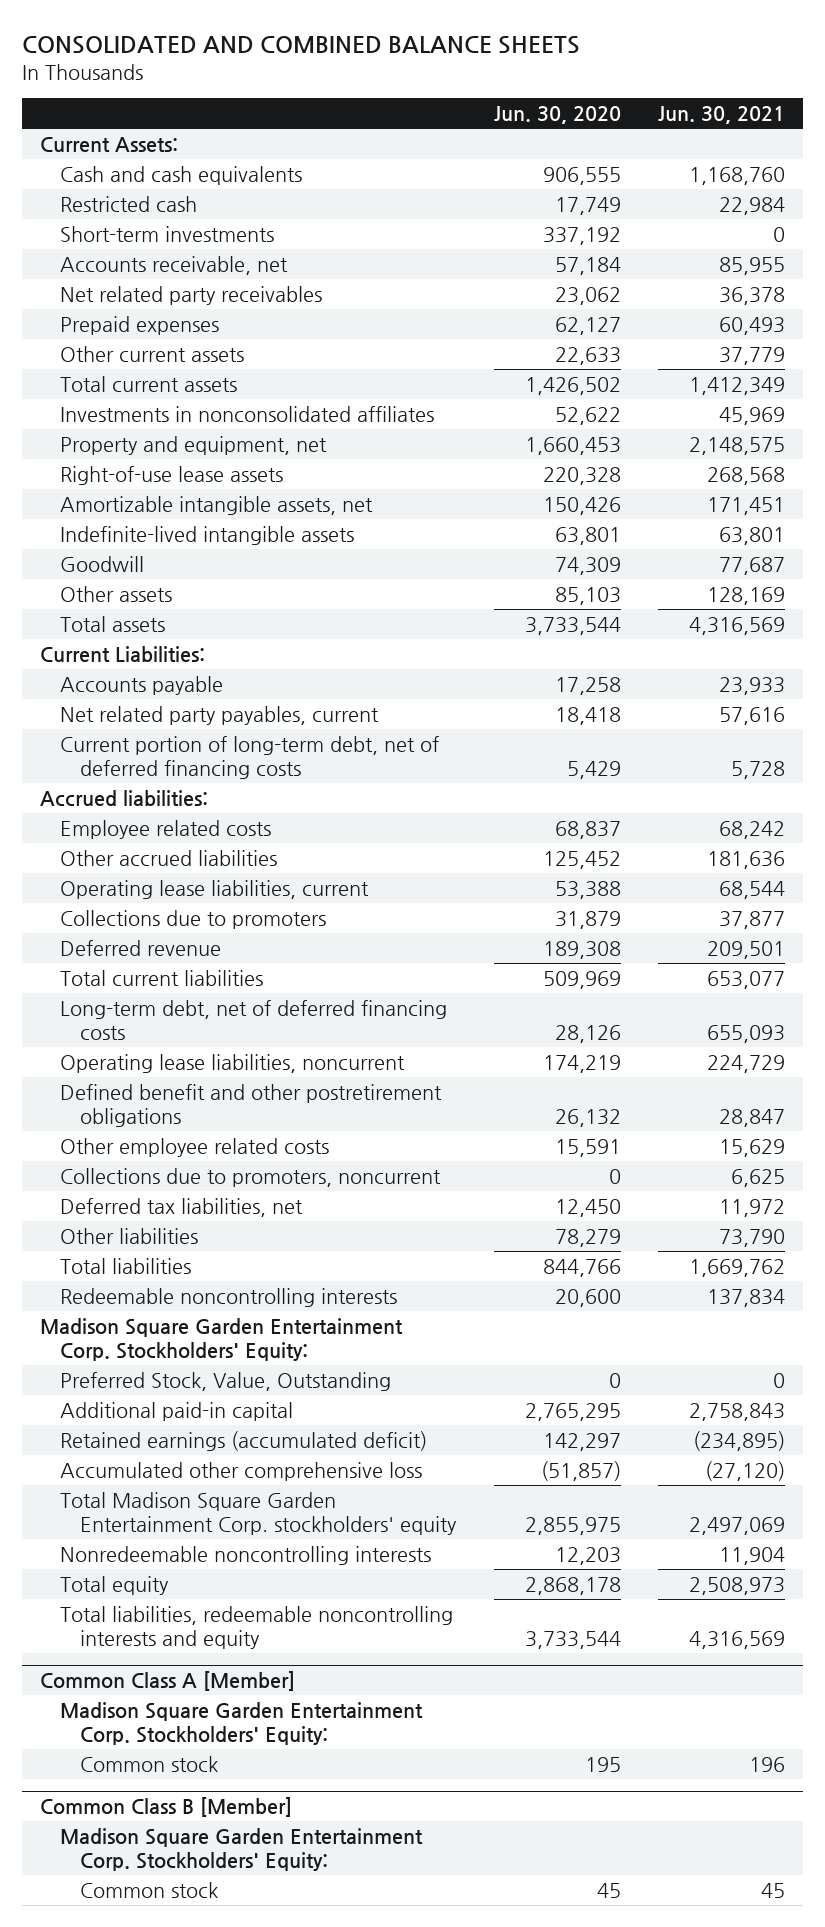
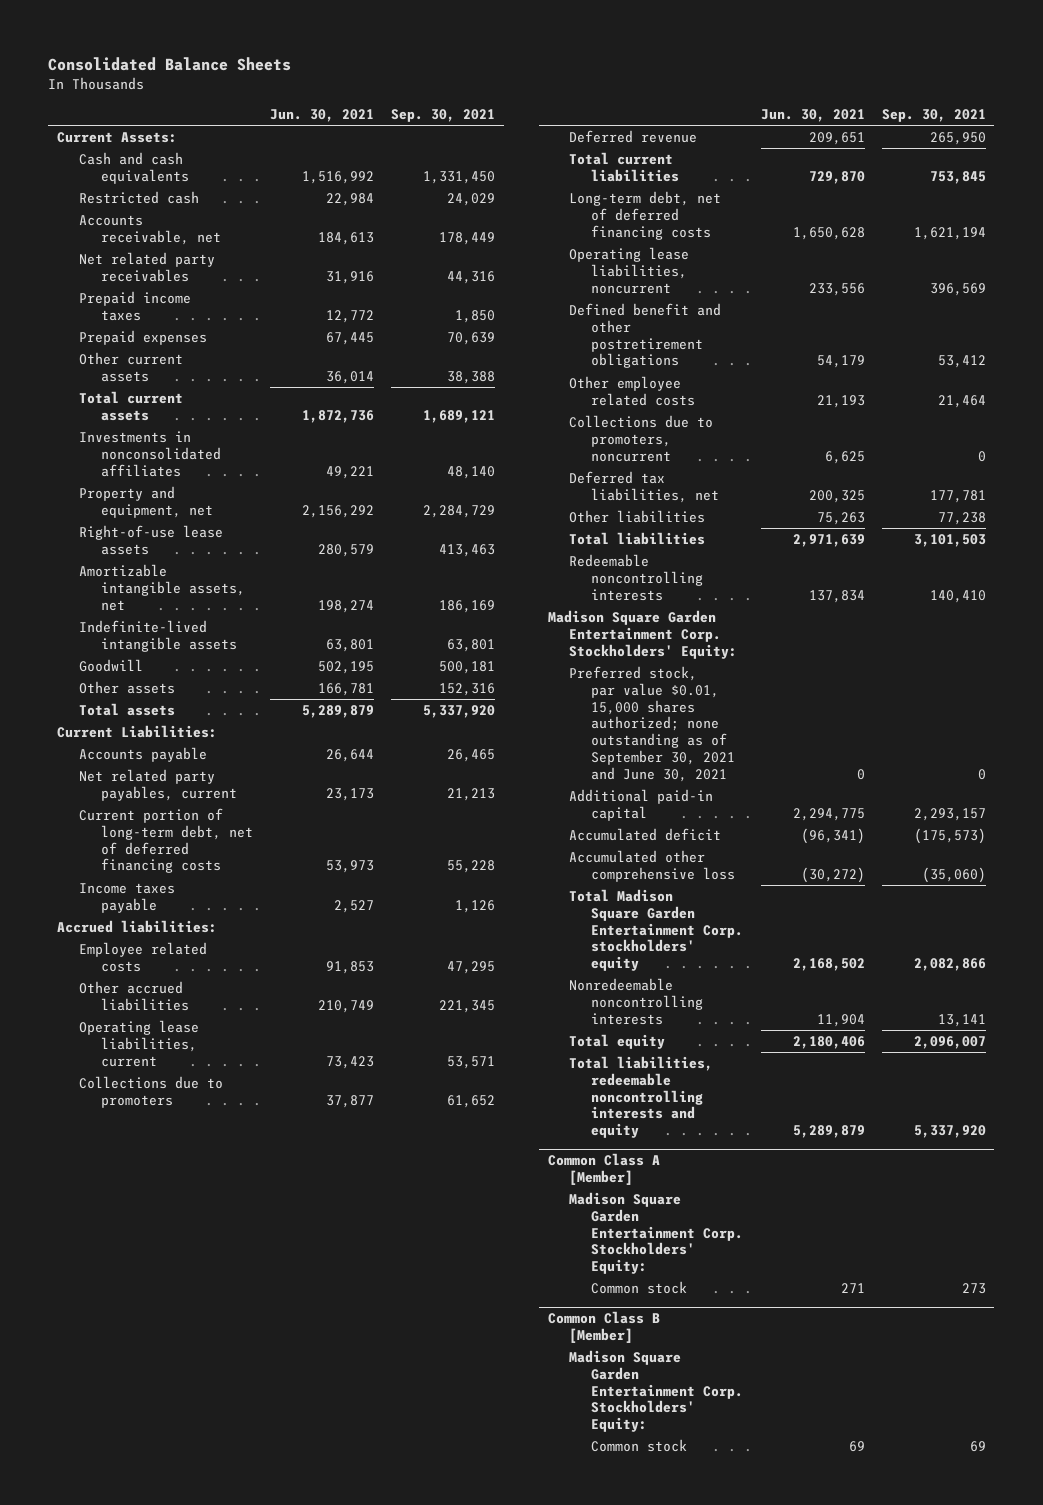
[21,36,580,55] CONSOLIDATED AND COMBINED BALANCE SHEETS -> [48,57,292,72] Consolidated Balance Sheets
[493,106,621,125] Jun. 30, 2020 -> none
none -> [391,109,496,123] Sep. 30, 2021
[688,166,785,185] 1,168,760 -> [301,170,374,184] 1,516,992
[60,225,275,242] Short-term investments -> none
[718,256,785,275] 85,955 -> [317,231,374,245] 184,613
[718,286,785,305] 36,378 -> [325,270,374,284] 31,916
none -> [78,291,191,321] Prepaid income taxes
[718,316,785,335] 60,493 -> [325,332,374,346] 67,445
[718,346,785,365] 37,779 -> [325,370,374,384] 36,014
[688,376,785,395] 1,412,349 -> [301,409,374,423] 1,872,736
[718,406,785,425] 45,969 -> [325,465,374,479] 49,221
[688,436,785,455] 2,148,575 -> [301,504,374,518] 2,156,292
[706,466,785,485] 268,568 -> [317,543,374,557] 280,579
[706,496,785,515] 171,451 -> [317,599,374,613] 198,274
[718,556,785,575] 77,687 -> [317,661,374,675] 502,195
[706,586,785,605] 128,169 -> [317,683,374,697] 166,781
[688,616,785,635] 4,316,569 -> [301,705,374,719] 5,289,879
[718,676,785,695] 23,933 -> [325,749,374,763] 26,644
[718,706,785,725] 57,616 -> [325,787,374,801] 23,173
[730,761,785,780] 5,728 -> [325,860,374,874] 53,973
none -> [78,883,175,913] Income taxes payable
[718,820,785,839] 68,242 -> [325,960,374,974] 91,853
[706,850,785,869] 181,636 -> [317,999,374,1013] 210,749
[718,880,785,899] 68,544 -> [325,1055,374,1069] 73,423
[706,940,785,959] 209,501 -> [808,132,865,146] 209,651
[706,970,785,989] 653,077 -> [808,170,865,184] 729,870
[706,1025,785,1044] 655,093 -> [792,226,865,240] 1,650,628
[706,1054,785,1073] 224,729 -> [808,282,865,296] 233,556
[718,1109,785,1128] 28,847 -> [816,355,865,369] 54,179
[718,1138,785,1157] 15,629 -> [816,394,865,408] 21,193
[718,1198,785,1217] 11,972 -> [808,489,865,503] 200,325
[718,1228,785,1247] 73,790 -> [816,512,865,526] 75,263
[688,1258,785,1277] 1,669,762 -> [792,534,865,548] 2,971,639
[60,1371,392,1391] Preferred Stock, Value, Outstanding -> [569,666,736,782] Preferred stock, par value $0.01, 15,000 shares authorized; none outstanding as of September 30, 2021 and June 30, 2021
[688,1402,785,1421] 2,758,843 -> [792,807,865,821] 2,294,775
[60,1430,428,1451] Retained earnings (accumulated deficit) -> [569,828,722,842] Accumulated deficit
[692,1430,785,1451] (234,895) -> [800,828,865,845] (96,341)
[704,1460,785,1481] (27,120) -> [800,866,865,883] (30,272)
[688,1517,785,1536] 2,497,069 -> [792,958,865,972] 2,168,502
[688,1576,785,1595] 2,508,973 -> [792,1036,865,1050] 2,180,406
[688,1631,785,1650] 4,316,569 -> [792,1125,865,1139] 5,289,879
[748,1756,785,1772] 196 -> [840,1283,865,1294] 271
[760,1882,785,1898] 45 -> [848,1441,865,1453] 69

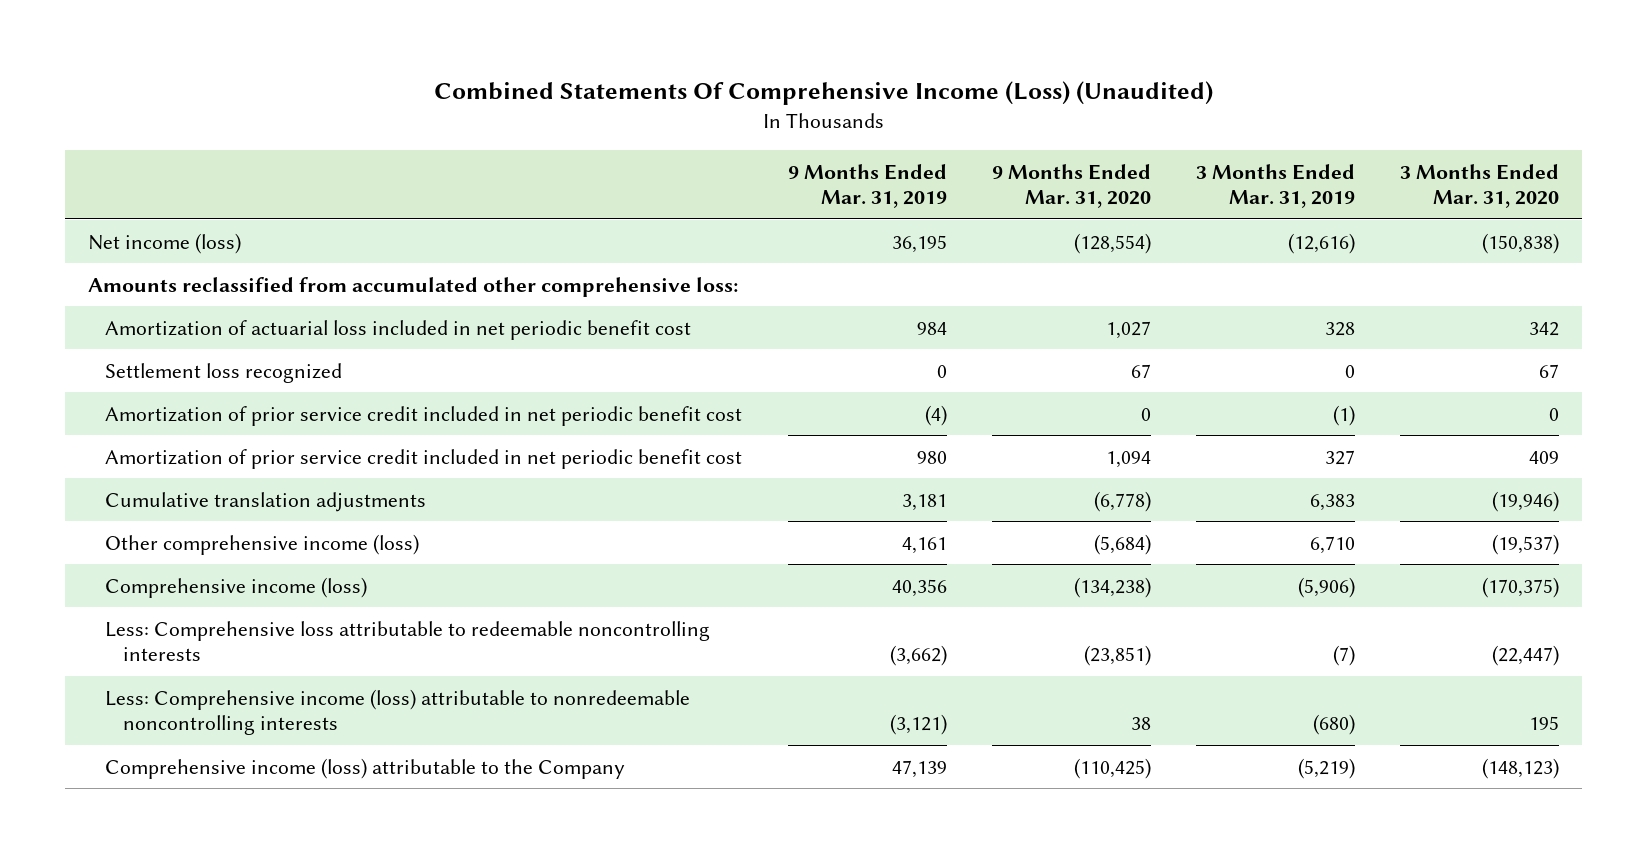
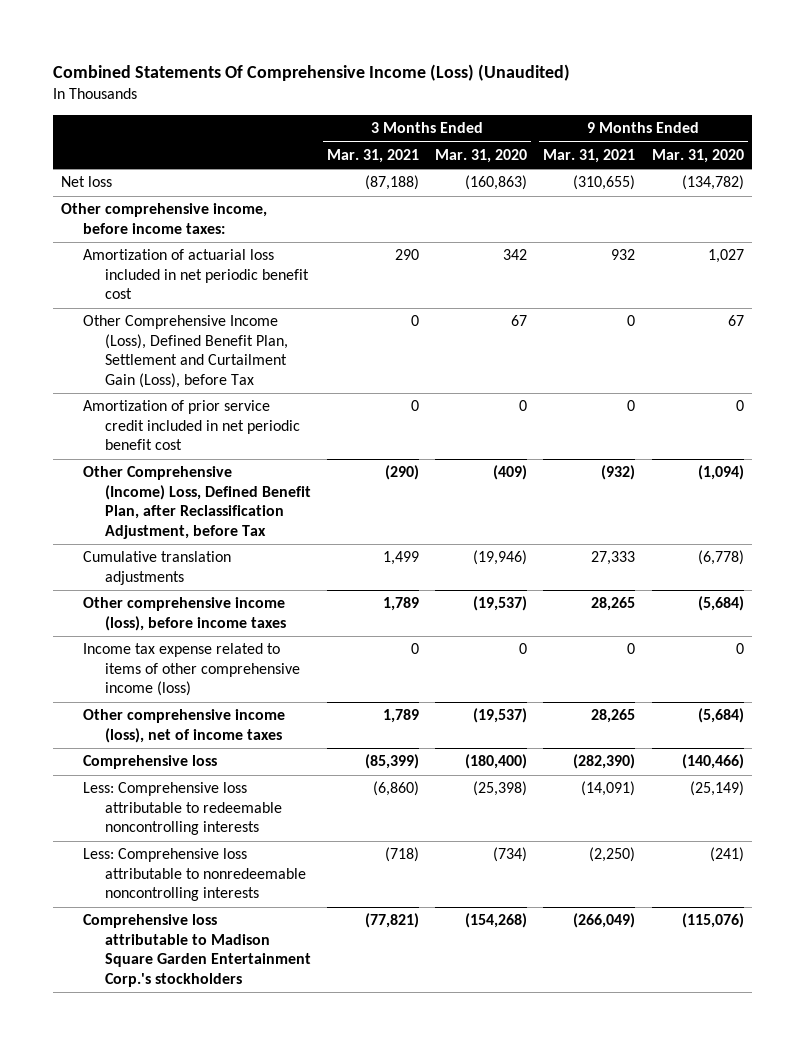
[787,163,947,209] 9 Months Ended Mar. 31, 2019 -> none
[1196,163,1356,209] 3 Months Ended Mar. 31, 2019 -> none
none -> [326,148,419,163] Mar. 31, 2021
none -> [543,148,636,163] Mar. 31, 2021
[87,276,738,297] Amounts reclassified from accumulated other comprehensive loss: -> none
[87,232,241,254] Net income (loss) -> [61,176,113,188] Net loss
[1073,232,1151,254] (128,554) -> [681,175,744,191] (134,782)
[1482,232,1560,254] (150,838) -> [465,175,528,191] (160,863)
none -> [61,203,268,234] Other comprehensive income, before income taxes:
[105,362,343,383] Settlement loss recognized -> [83,315,288,388] Other Comprehensive Income (Loss), Defined Benefit Plan, Settlement and Curtailment Gain (Loss), before Tax
[105,448,743,469] Amortization of prior service credit included in net periodic benefit cost -> none
none -> [83,466,311,539] Other Comprehensive (Income) Loss, Defined Benefit Plan, after Reclassification Adjustment, before Tax
none -> [83,597,286,631] Other comprehensive income (loss), before income taxes
none -> [83,643,300,697] Income tax expense related to items of other comprehensive income (loss)
[105,533,420,555] Other comprehensive income (loss) -> [83,709,286,743] Other comprehensive income (loss), net of income taxes
[105,576,368,598] Comprehensive income (loss) -> [83,755,218,770] Comprehensive loss
[1073,576,1151,598] (134,238) -> [681,754,744,770] (140,466)
[1482,576,1560,598] (170,375) -> [465,754,528,770] (180,400)
[1083,645,1151,667] (23,851) -> [689,781,744,797] (25,149)
[1492,645,1560,667] (22,447) -> [473,781,528,797] (25,398)
[105,688,691,736] Less: Comprehensive income (loss) attributable to nonredeemable noncontrolling interests -> [83,848,306,902] Less: Comprehensive loss attributable to nonredeemable noncontrolling interests
[1130,717,1151,731] 38 -> [709,847,744,863] (241)
[1529,716,1560,731] 195 -> [493,847,528,863] (734)
[105,757,626,779] Comprehensive income (loss) attributable to the Company -> [83,914,311,987] Comprehensive loss attributable to Madison Square Garden Entertainment Corp.'s stockholders
[1073,757,1151,779] (110,425) -> [681,913,744,929] (115,076)
[1482,757,1560,779] (148,123) -> [465,913,528,929] (154,268)

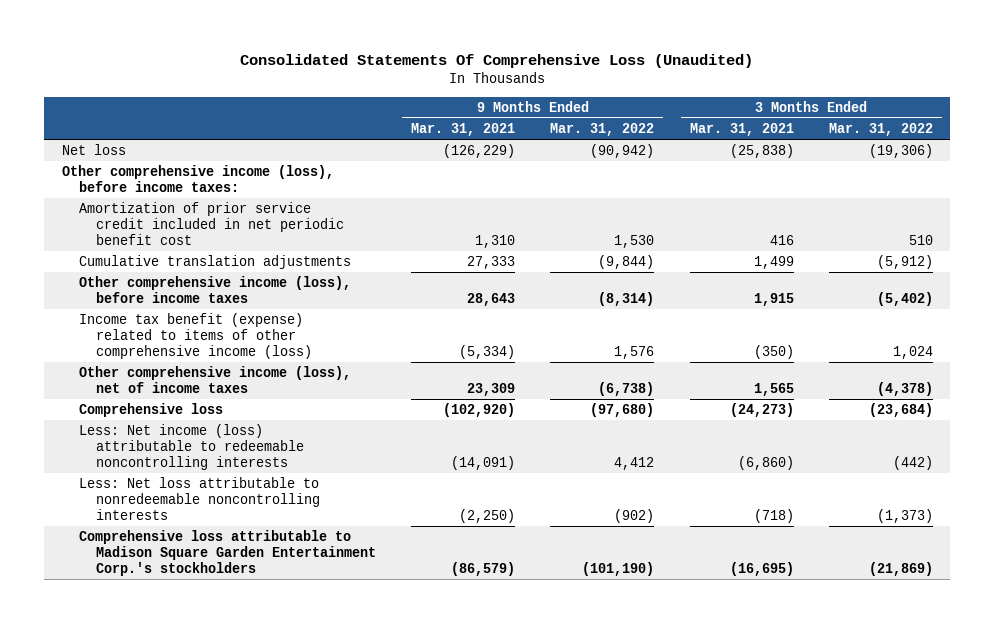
[53,63,571,81] Combined Statements Of Comprehensive Income (Loss) (Unaudited) -> [240,54,754,69] Consolidated Statements Of Comprehensive Loss (Unaudited)
[435,148,528,163] Mar. 31, 2020 -> none
[651,148,744,163] Mar. 31, 2020 -> none
none -> [550,122,655,136] Mar. 31, 2022
none -> [828,122,933,136] Mar. 31, 2022
[83,249,309,300] Amortization of actuarial loss included in net periodic benefit cost -> none
[83,315,288,388] Other Comprehensive Income (Loss), Defined Benefit Plan, Settlement and Curtailment Gain (Loss), before Tax -> none
[83,466,311,539] Other Comprehensive (Income) Loss, Defined Benefit Plan, after Reclassification Adjustment, before Tax -> none
[364,175,419,191] (87,188) -> [729,144,794,159] (25,838)
[573,175,636,191] (310,655) -> [443,144,516,159] (126,229)
[61,203,268,234] Other comprehensive income, before income taxes: -> [62,165,335,193] Other comprehensive income (loss), before income taxes:
[410,400,419,412] 0 -> [769,235,794,246] 416
[627,400,636,412] 0 -> [475,235,516,249] 1,310
[382,597,419,612] 1,789 -> [753,293,794,307] 1,915
[591,597,636,612] 28,265 -> [467,293,516,307] 28,643
[83,643,300,697] Income tax expense related to items of other comprehensive income (loss) -> [79,313,313,360] Income tax benefit (expense) related to items of other comprehensive income (loss)
[410,643,419,655] 0 -> [753,345,794,360] (350)
[627,643,636,655] 0 -> [459,345,516,360] (5,334)
[382,709,419,724] 1,789 -> [753,383,794,397] 1,565
[591,709,636,724] 28,265 -> [467,383,516,397] 23,309
[364,754,419,770] (85,399) -> [729,403,794,418] (24,273)
[573,754,636,770] (282,390) -> [443,403,516,418] (102,920)
[83,782,282,836] Less: Comprehensive loss attributable to redeemable noncontrolling interests -> [79,424,305,471] Less: Net income (loss) attributable to redeemable noncontrolling interests
[83,848,306,902] Less: Comprehensive loss attributable to nonredeemable noncontrolling interests -> [79,477,321,521] Less: Net loss attributable to nonredeemable noncontrolling interests
[364,913,419,929] (77,821) -> [729,562,794,577] (16,695)
[573,913,636,929] (266,049) -> [451,562,516,577] (86,579)

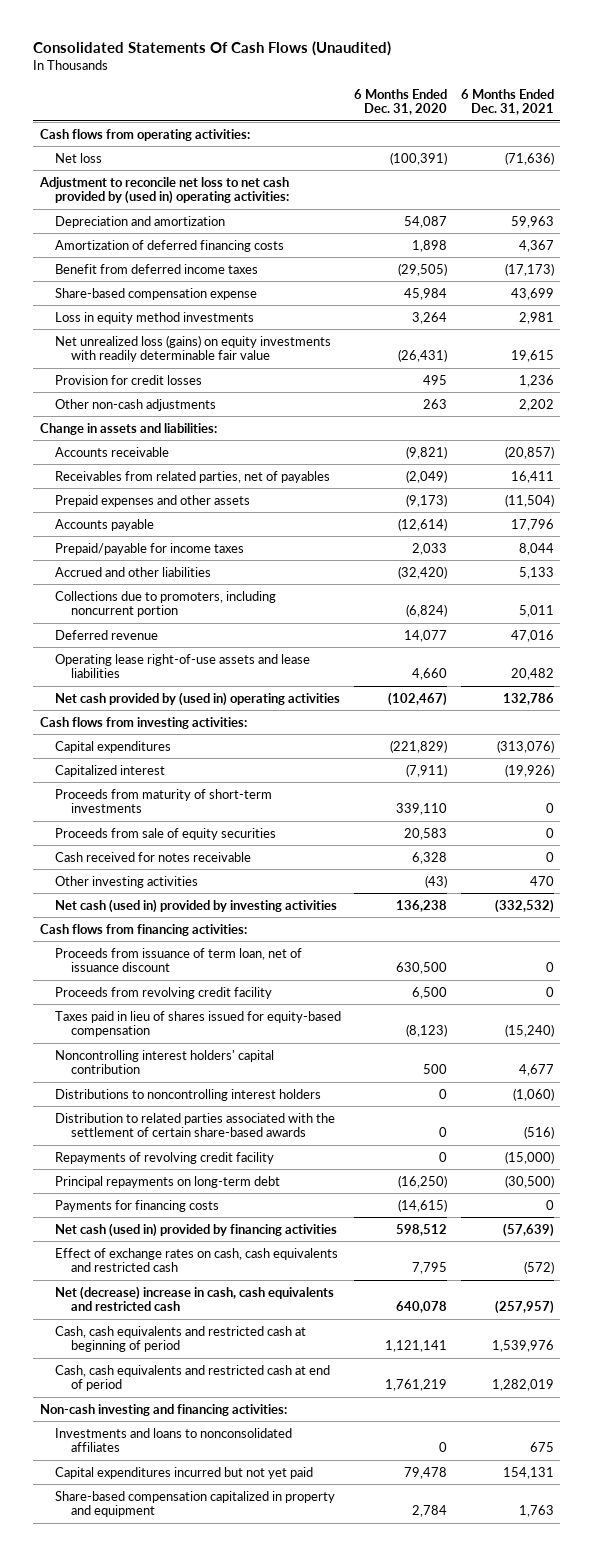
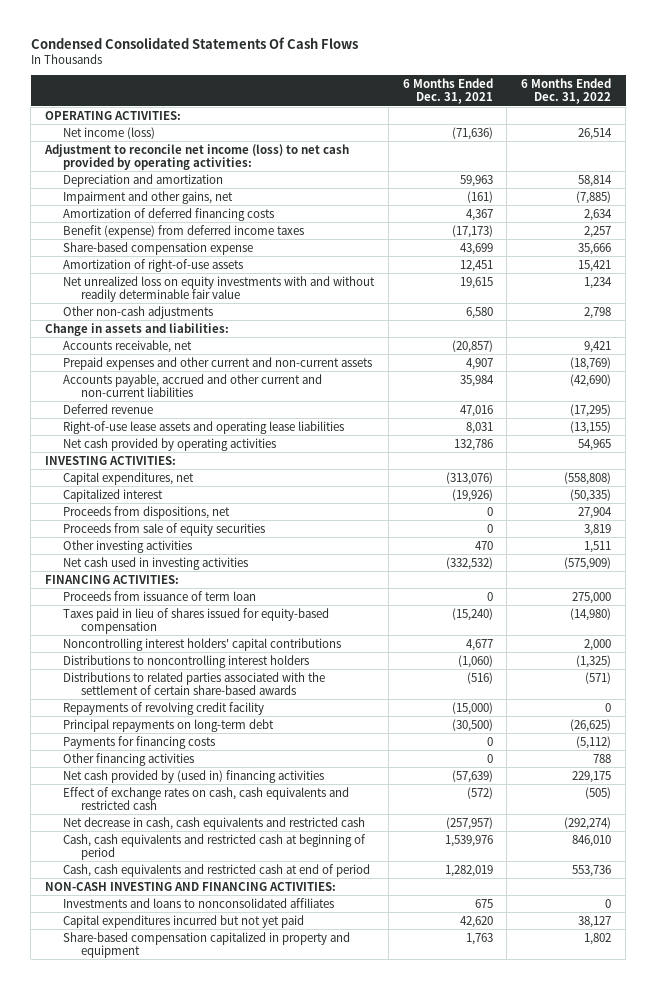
[33,40,392,56] Consolidated Statements Of Cash Flows (Unaudited) -> [30,36,358,49] Condensed Consolidated Statements Of Cash Flows
[354,88,448,116] 6 Months Ended Dec. 31, 2020 -> none
none -> [521,77,612,105] 6 Months Ended Dec. 31, 2022
[39,128,250,141] Cash flows from operating activities: -> [45,110,182,120] OPERATING ACTIVITIES:
[55,152,103,163] Net loss -> [63,126,156,139] Net income (loss)
[38,176,290,205] Adjustment to reconcile net loss to net cash provided by (used in) operating activities: -> [44,143,350,171] Adjustment to reconcile net income (loss) to net cash provided by operating activities:
none -> [63,190,234,204] Impairment and other gains, net
[55,263,259,274] Benefit from deferred income taxes -> [63,224,305,238] Benefit (expense) from deferred income taxes
[55,311,255,324] Loss in equity method investments -> none
[55,374,203,385] Provision for credit losses -> none
none -> [63,258,244,272] Amortization of right-of-use assets
[55,334,332,363] Net unrealized loss (gains) on equity investments with readily determinable fair value -> [63,275,376,303] Net unrealized loss on equity investments with and without readily determinable fair value
[518,398,554,411] 2,202 -> [465,306,493,319] 6,580
[55,470,331,483] Receivables from related parties, net of payables -> none
[55,518,155,531] Accounts payable -> none
[55,542,245,555] Prepaid/payable for income taxes -> none
[55,590,277,618] Collections due to promoters, including noncurrent portion -> none
[55,446,170,457] Accounts receivable -> [63,339,193,353] Accounts receivable, net
[55,494,251,507] Prepaid expenses and other assets -> [63,356,373,370] Prepaid expenses and other current and non-current assets
[504,493,554,507] (11,504) -> [465,357,493,370] 4,907
[55,566,212,577] Accrued and other liabilities -> [63,373,323,398] Accounts payable, accrued and other current and non-current liabilities
[518,566,554,579] 5,133 -> [459,374,494,387] 35,984
[55,653,311,679] Operating lease right-of-use assets and lease liabilities -> [63,420,345,434] Right-of-use lease assets and operating lease liabilities
[510,668,554,681] 20,482 -> [465,421,493,434] 8,031
[55,691,341,706] Net cash provided by (used in) operating activities -> [63,437,277,451] Net cash provided by operating activities
[39,716,247,729] Cash flows from investing activities: -> [45,455,177,465] INVESTING ACTIVITIES:
[55,740,172,753] Capital expenditures -> [63,471,195,485] Capital expenditures, net
[55,788,273,814] Proceeds from maturity of short-term investments -> [63,505,231,519] Proceeds from dispositions, net
[55,851,252,862] Cash received for notes receivable -> none
[55,986,273,999] Proceeds from revolving credit facility -> none
[55,898,338,913] Net cash (used in) provided by investing activities -> [63,556,249,570] Net cash used in investing activities
[39,923,247,936] Cash flows from financing activities: -> [45,574,180,584] FINANCING ACTIVITIES:
[55,947,303,973] Proceeds from issuance of term loan, net of issuance discount -> [63,590,257,601] Proceeds from issuance of term loan
[55,1049,275,1075] Noncontrolling interest holders' capital contribution -> [63,637,342,651] Noncontrolling interest holders' capital contributions
[55,1112,336,1138] Distribution to related parties associated with the settlement of certain share-based awards -> [63,671,326,696] Distributions to related parties associated with the settlement of certain share-based awards
none -> [63,752,195,766] Other financing activities
[55,1222,338,1237] Net cash (used in) provided by financing activities -> [63,769,325,783] Net cash provided by (used in) financing activities
[55,1285,335,1312] Net (decrease) increase in cash, cash equivalents and restricted cash -> [63,816,366,830] Net decrease in cash, cash equivalents and restricted cash
[39,1403,287,1416] Non-cash investing and financing activities: -> [45,881,337,891] NON-CASH INVESTING AND FINANCING ACTIVITIES:
[502,1466,554,1479] 154,131 -> [459,915,493,928] 42,620

